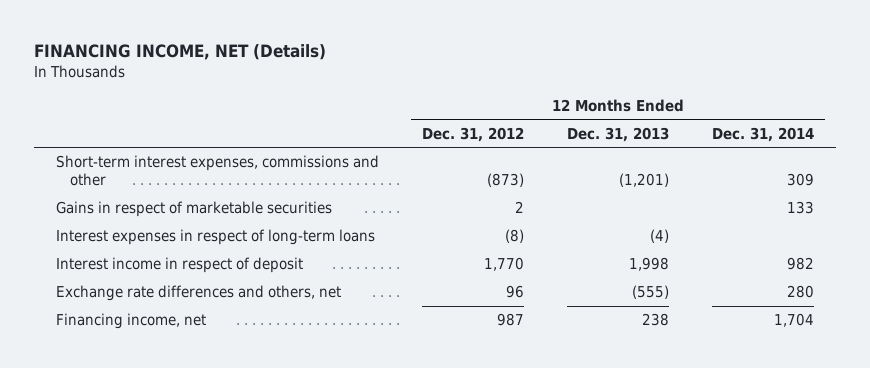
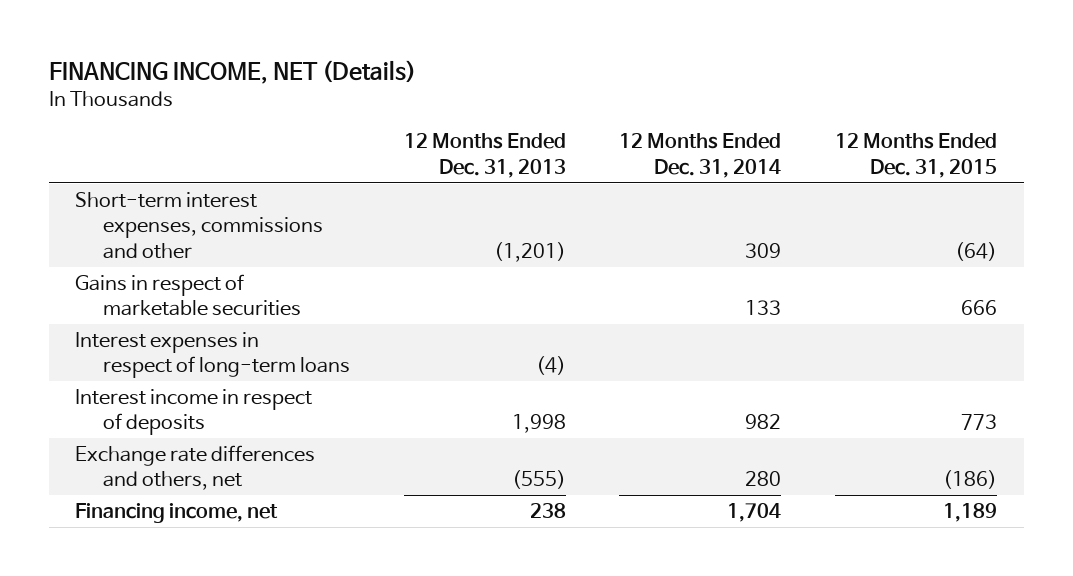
[421,126,524,142] Dec. 31, 2012 -> none
none -> [835,133,998,178] 12 Months Ended Dec. 31, 2015
[55,257,303,274] Interest income in respect of deposit -> [75,388,313,436] Interest income in respect of deposits

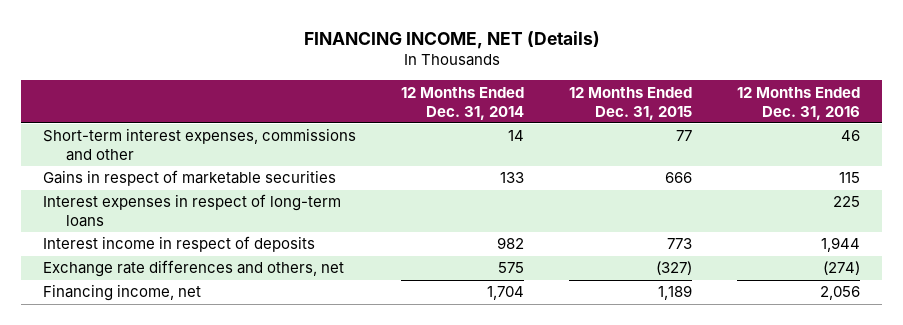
[403,133,566,178] 12 Months Ended Dec. 31, 2013 -> none
none -> [736,86,860,120] 12 Months Ended Dec. 31, 2016
[745,242,782,258] 309 -> [508,130,525,142] 14
[955,241,998,261] (64) -> [676,130,693,142] 77
[745,471,782,487] 280 -> [498,262,525,274] 575
[943,470,998,490] (186) -> [656,261,693,276] (327)

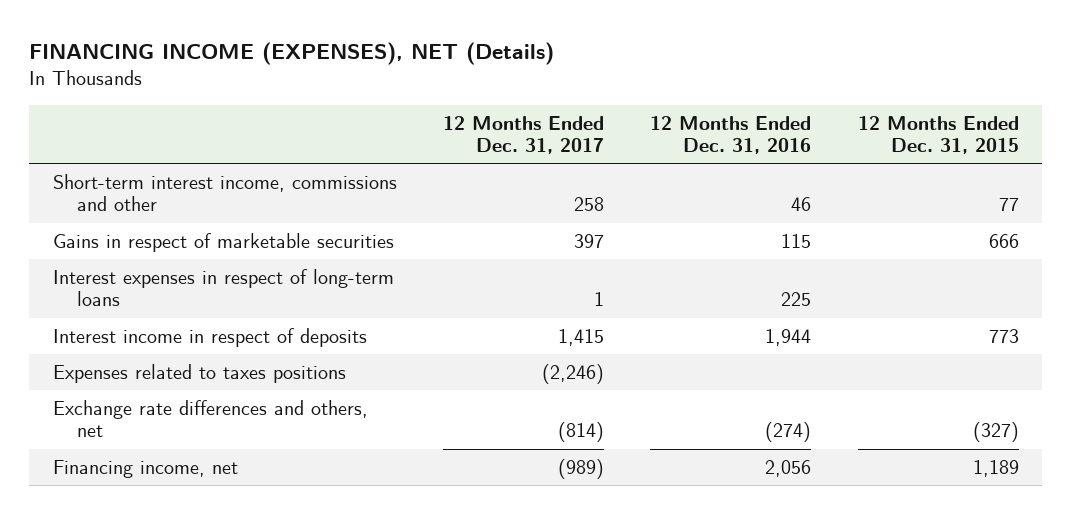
[303,30,600,49] FINANCING INCOME, NET (Details) -> [29,42,555,66] FINANCING INCOME (EXPENSES), NET (Details)
[401,86,525,120] 12 Months Ended Dec. 31, 2014 -> none
none -> [442,115,604,155] 12 Months Ended Dec. 31, 2017
[43,128,357,162] Short-term interest expenses, commissions and other -> [52,173,397,212] Short-term interest income, commissions and other
none -> [52,363,346,383] Expenses related to taxes positions

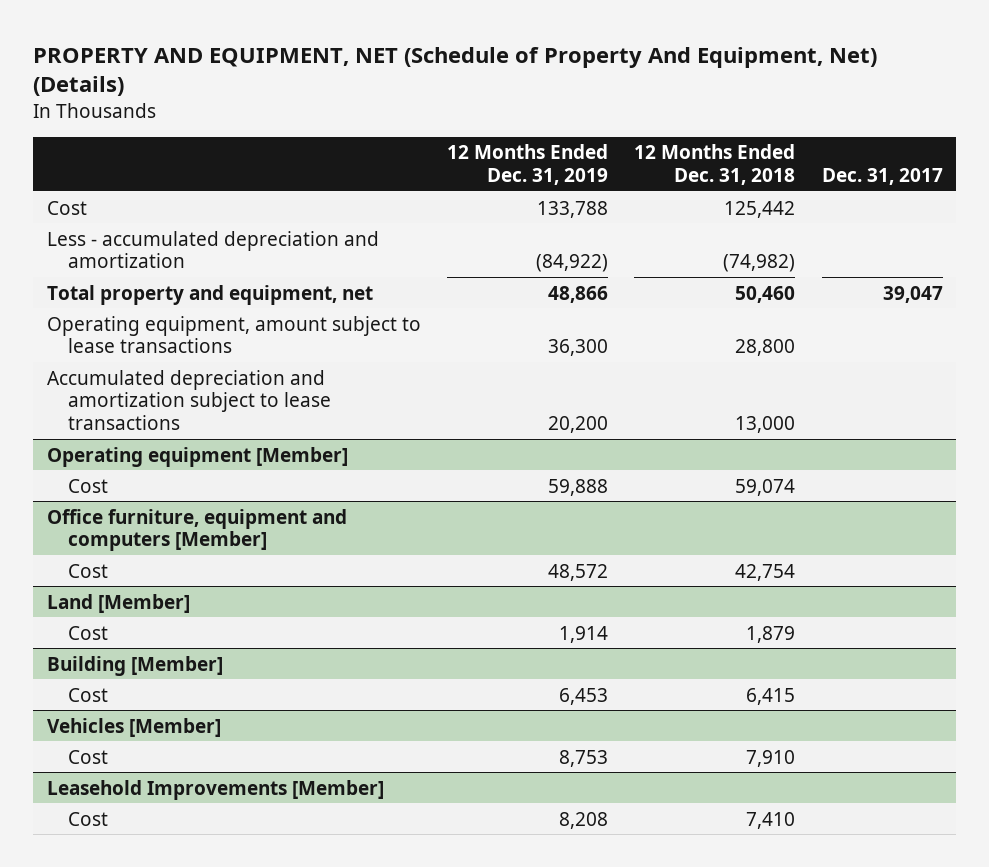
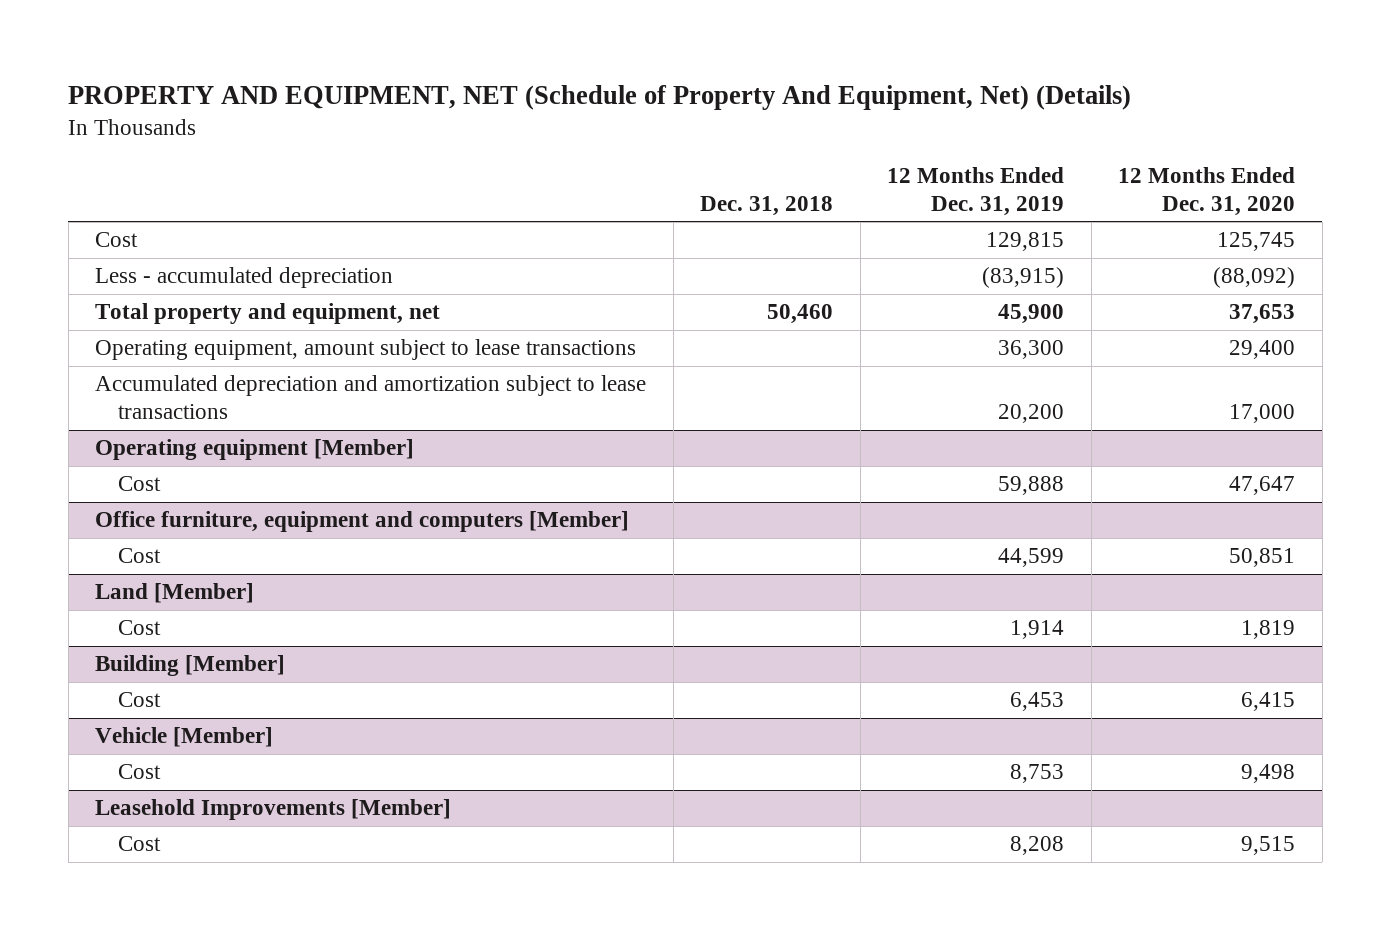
[634,144,796,185] 12 Months Ended Dec. 31, 2018 -> none
[821,167,943,185] Dec. 31, 2017 -> none
none -> [700,195,834,216] Dec. 31, 2018
none -> [1118,166,1296,216] 12 Months Ended Dec. 31, 2020
[537,200,609,218] 133,788 -> [986,232,1065,252] 129,815
[46,230,379,269] Less - accumulated depreciation and amortization -> [95,267,394,289] Less - accumulated depreciation
[536,254,609,273] (84,922) -> [982,267,1065,289] (83,915)
[548,285,609,303] 48,866 -> [998,304,1065,325] 45,900
[548,563,609,581] 48,572 -> [998,548,1065,568] 44,599
[46,717,221,737] Vehicles [Member] -> [95,727,274,748] Vehicle [Member]

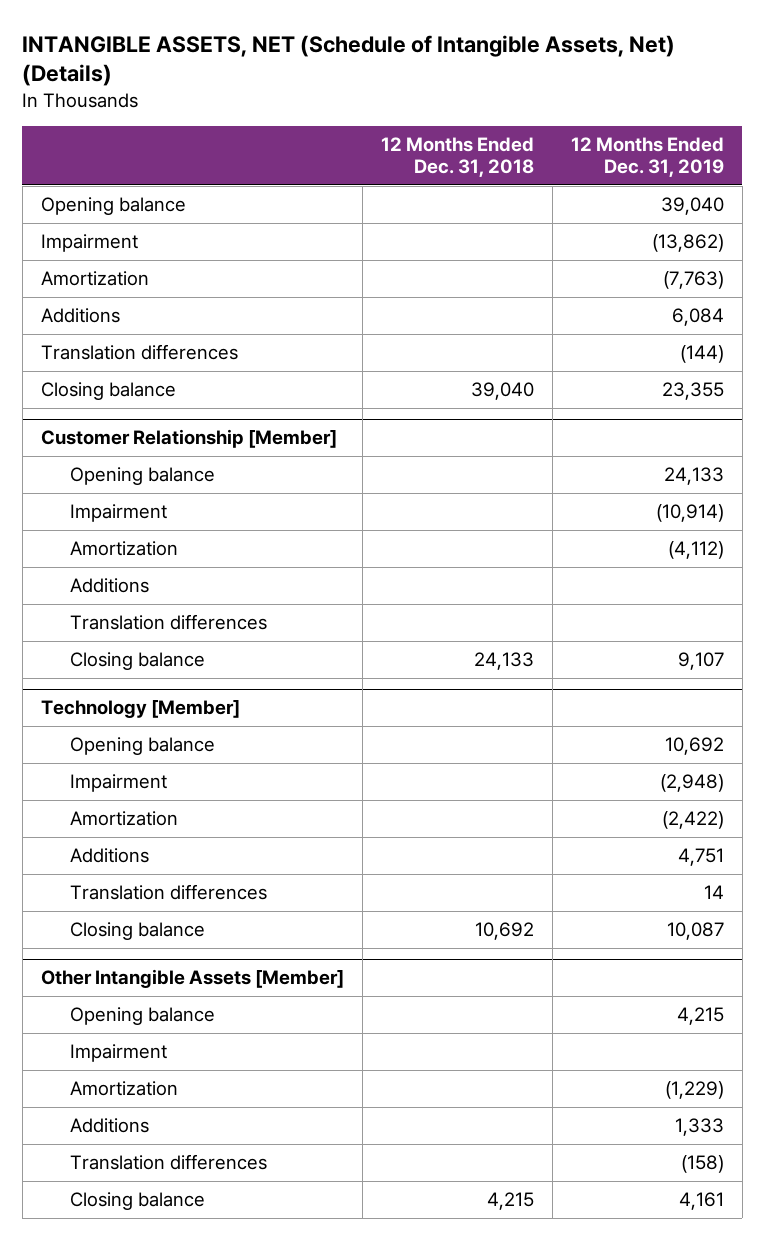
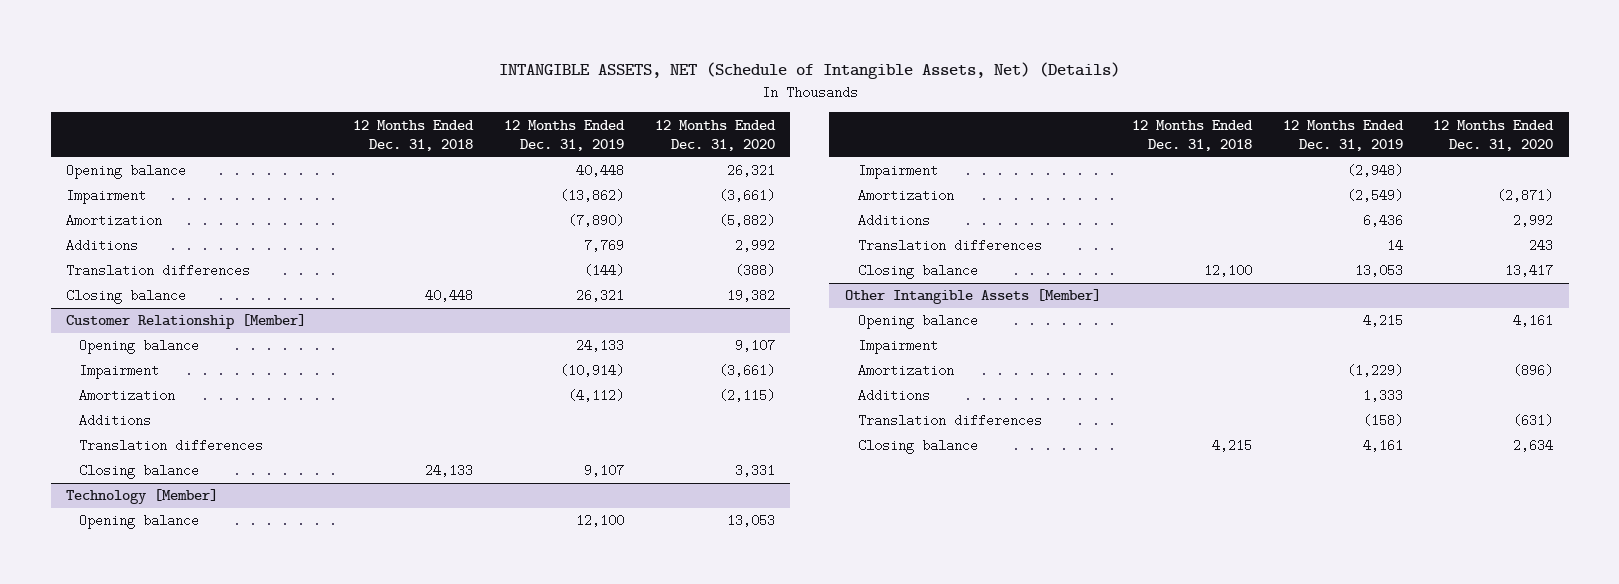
none -> [654,119,776,152] 12 Months Ended Dec. 31, 2020
[660,197,724,216] 39,040 -> [575,164,624,178] 40,448
[662,271,724,290] (7,763) -> [567,214,624,228] (7,890)
[671,308,724,327] 6,084 -> [583,239,624,253] 7,769
[470,382,534,401] 39,040 -> [424,289,473,303] 40,448
[661,382,724,401] 23,355 -> [575,289,624,303] 26,321
[664,737,724,756] 10,692 -> [575,514,624,528] 12,100
[661,811,724,830] (2,422) -> [1346,189,1403,203] (2,549)
[677,848,724,867] 4,751 -> [1362,214,1403,228] 6,436
[474,922,534,941] 10,692 -> [1203,264,1252,278] 12,100
[666,922,724,941] 10,087 -> [1354,264,1403,278] 13,053

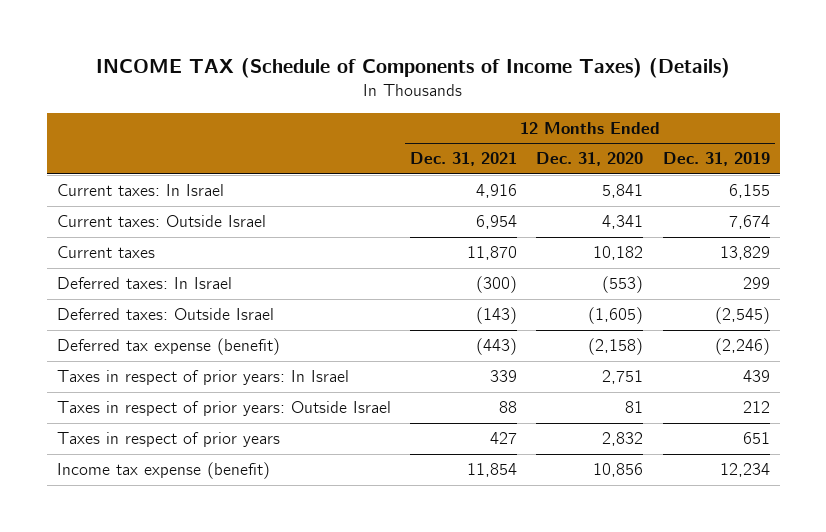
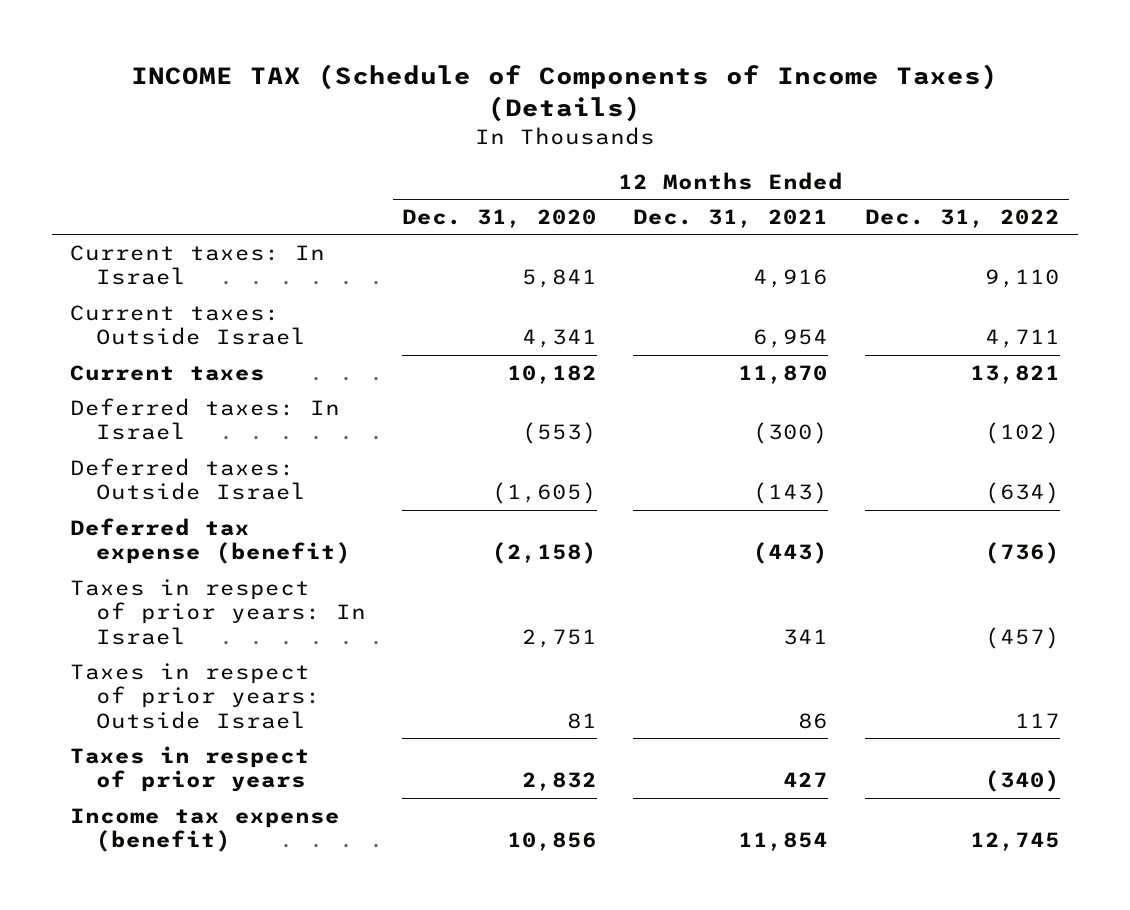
[662,152,770,167] Dec. 31, 2019 -> none
none -> [864,209,1060,229] Dec. 31, 2022
[489,370,517,383] 339 -> [783,628,829,645] 341
[498,401,517,414] 88 -> [798,712,829,729] 86

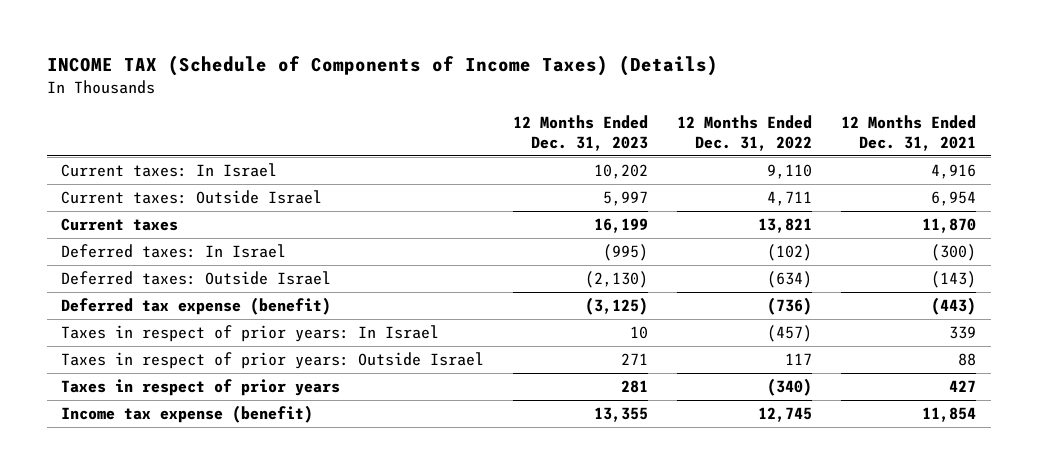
[401,209,597,229] Dec. 31, 2020 -> none
none -> [513,115,649,151] 12 Months Ended Dec. 31, 2023
[783,628,829,645] 341 -> [949,326,977,340] 339
[798,712,829,729] 86 -> [958,353,977,367] 88

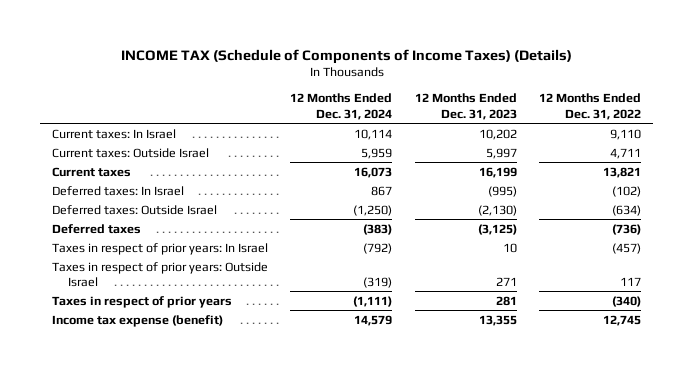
[841,115,977,151] 12 Months Ended Dec. 31, 2021 -> none
none -> [290,93,393,120] 12 Months Ended Dec. 31, 2024
[61,297,332,316] Deferred tax expense (benefit) -> [51,223,141,234] Deferred taxes

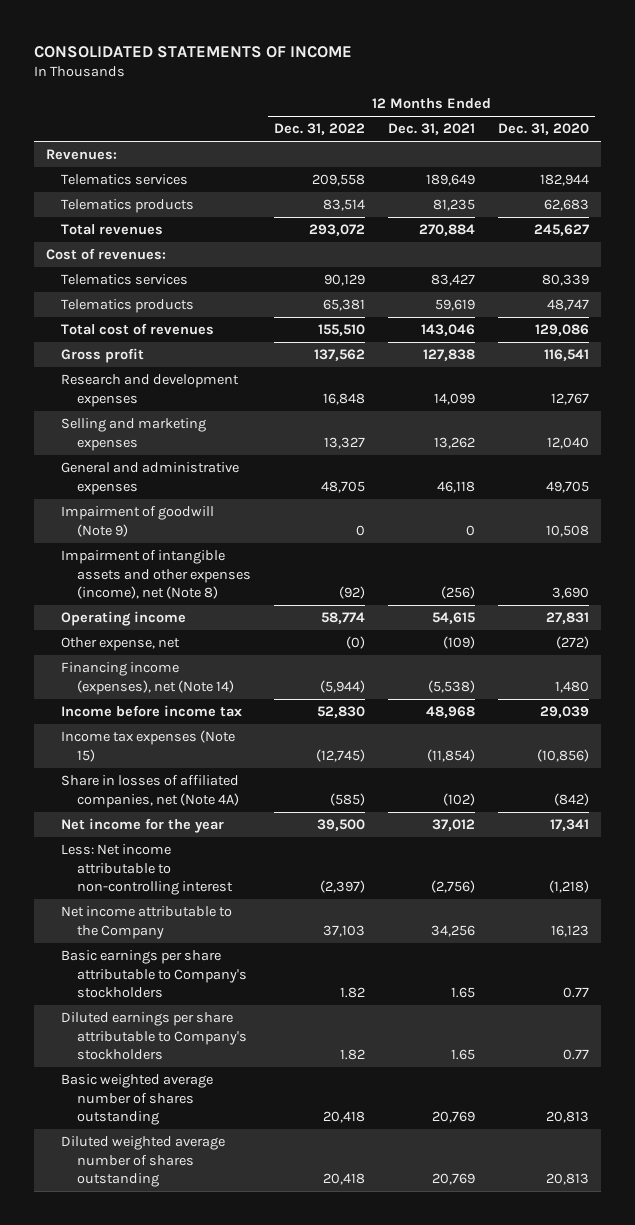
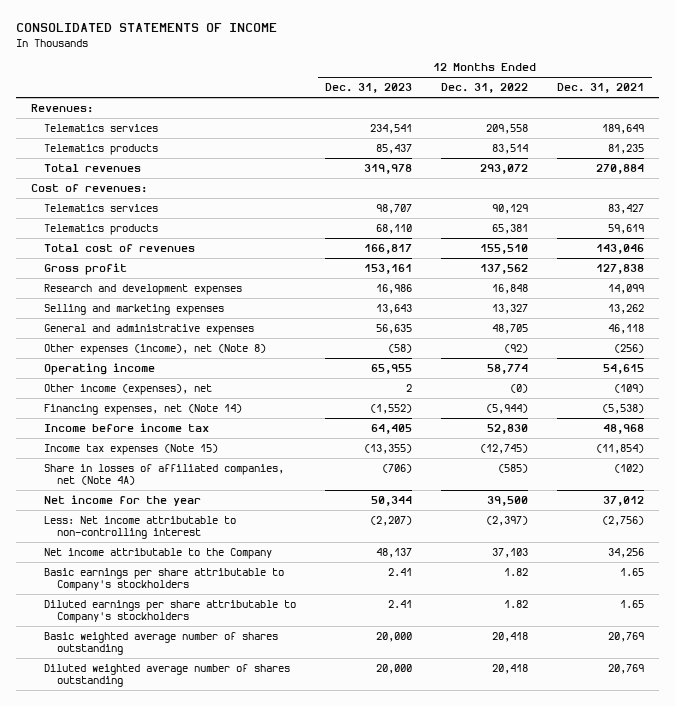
[498,123,590,136] Dec. 31, 2020 -> none
none -> [324,83,412,94] Dec. 31, 2023
[61,506,215,537] Impairment of goodwill (Note 9) -> none
[61,550,252,600] Impairment of intangible assets and other expenses (income), net (Note 8) -> [43,344,266,356] Other expenses (income), net (Note 8)
[61,637,181,652] Other expense, net -> [43,384,212,396] Other income (expenses), net
[61,662,235,695] Financing income (expenses), net (Note 14) -> [43,404,242,416] Financing expenses, net (Note 14)

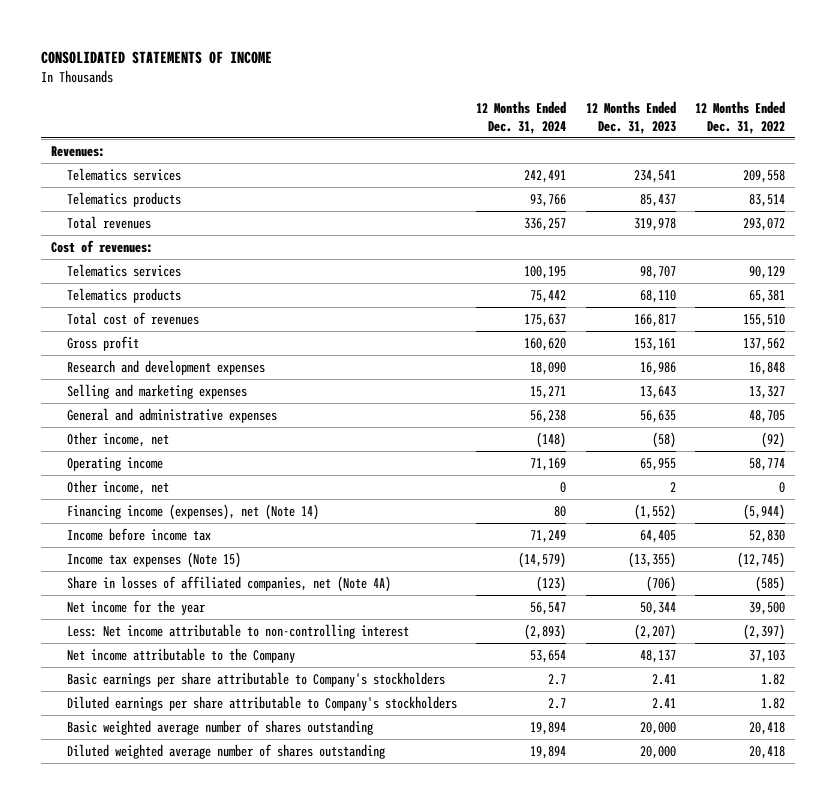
[557,83,645,94] Dec. 31, 2021 -> none
none -> [476,101,567,134] 12 Months Ended Dec. 31, 2024
[43,344,266,356] Other expenses (income), net (Note 8) -> [66,432,169,448] Other income, net
[43,384,212,396] Other income (expenses), net -> [66,480,169,496] Other income, net
[510,384,529,394] (0) -> [778,482,785,494] 0
[43,404,242,416] Financing expenses, net (Note 14) -> [66,504,319,521] Financing income (expenses), net (Note 14)

